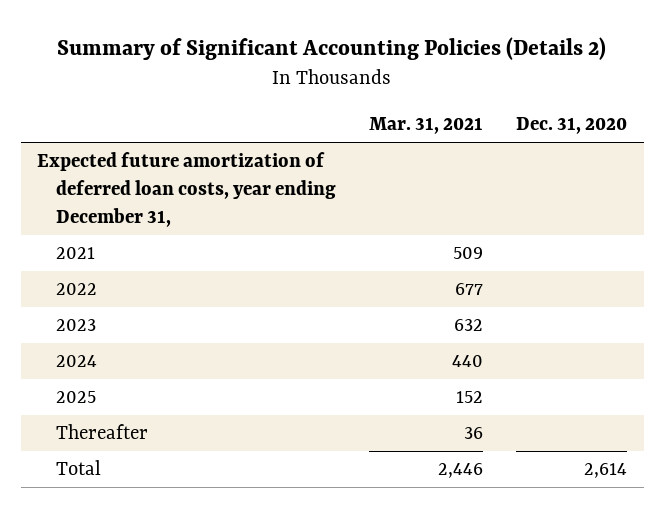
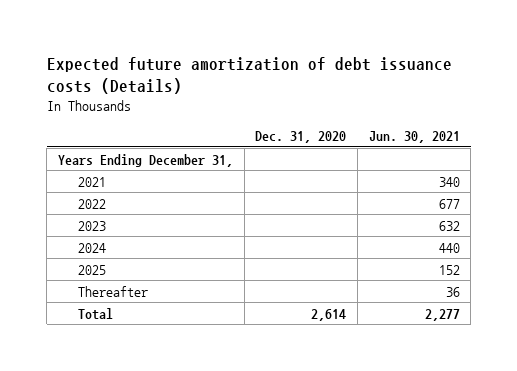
[57,36,607,60] Summary of Significant Accounting Policies (Details 2) -> [46,56,452,94] Expected future amortization of debt issuance costs (Details)
[368,117,483,135] Mar. 31, 2021 -> none
none -> [368,130,460,143] Jun. 30, 2021
[37,152,336,227] Expected future amortization of deferred loan costs, year ending December 31, -> [57,153,233,167] Years Ending December 31,

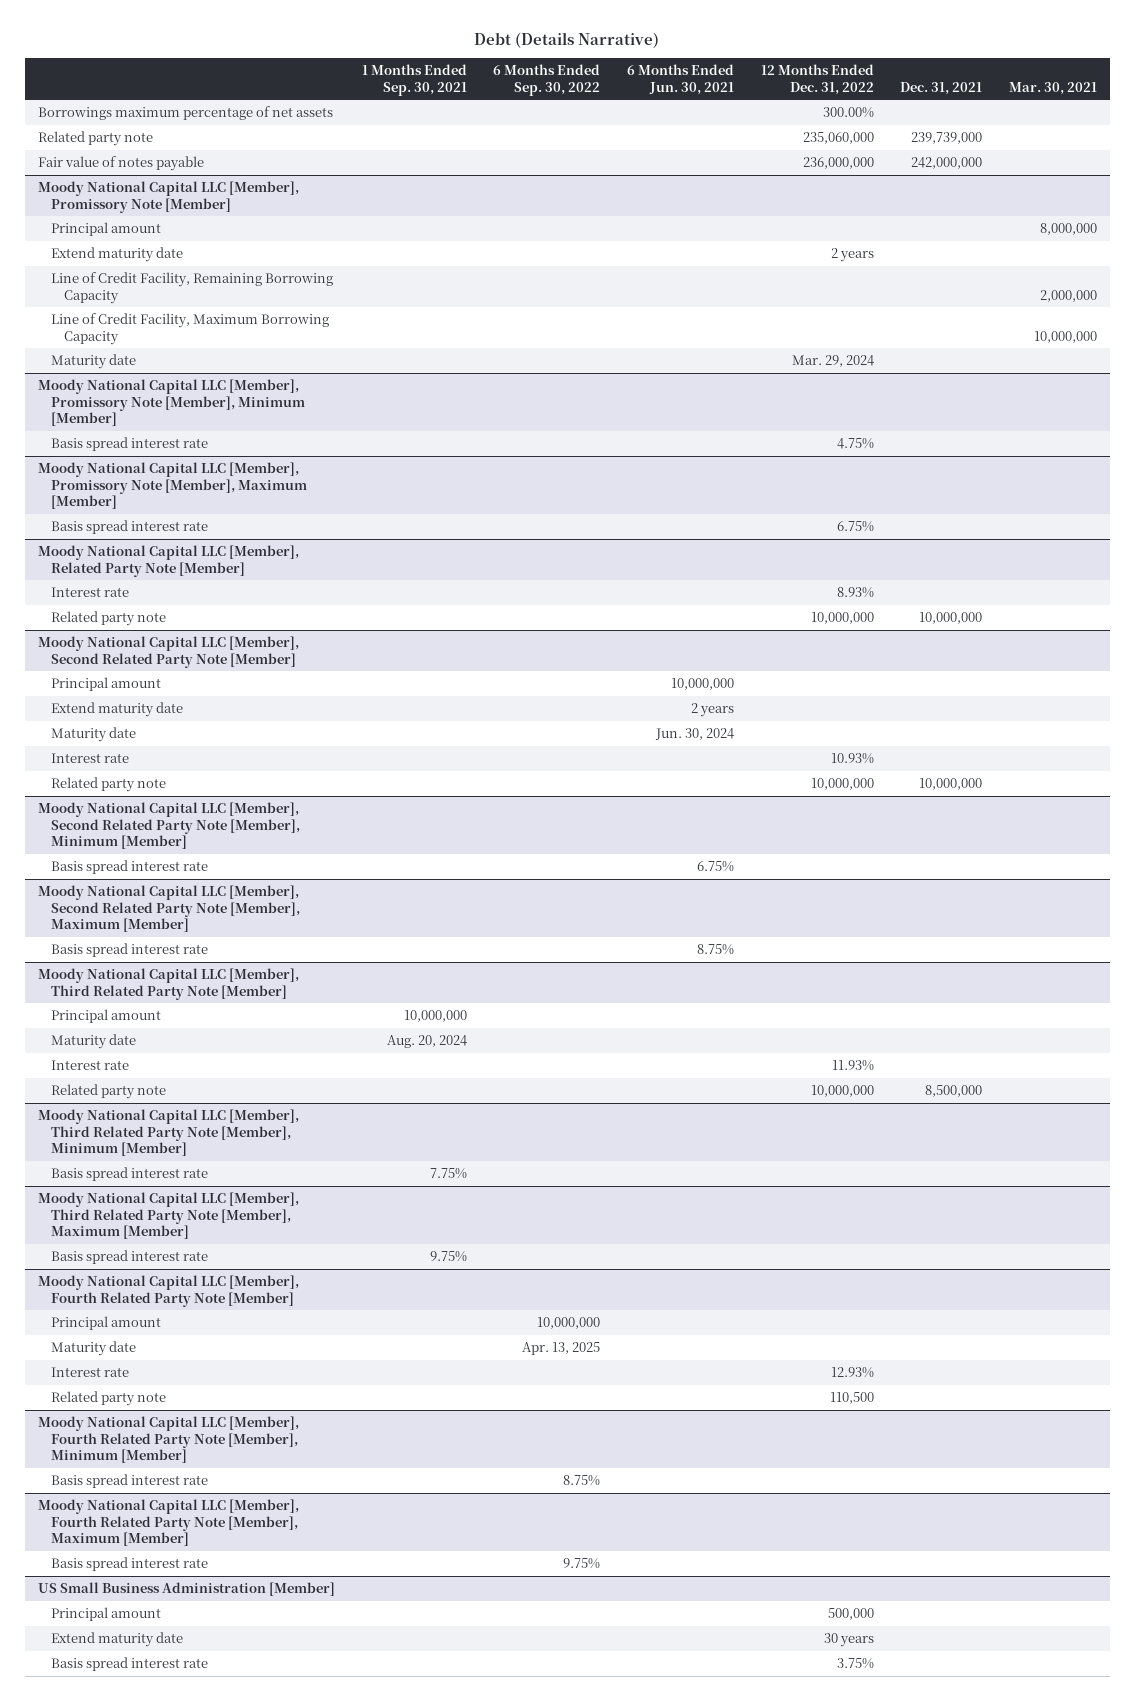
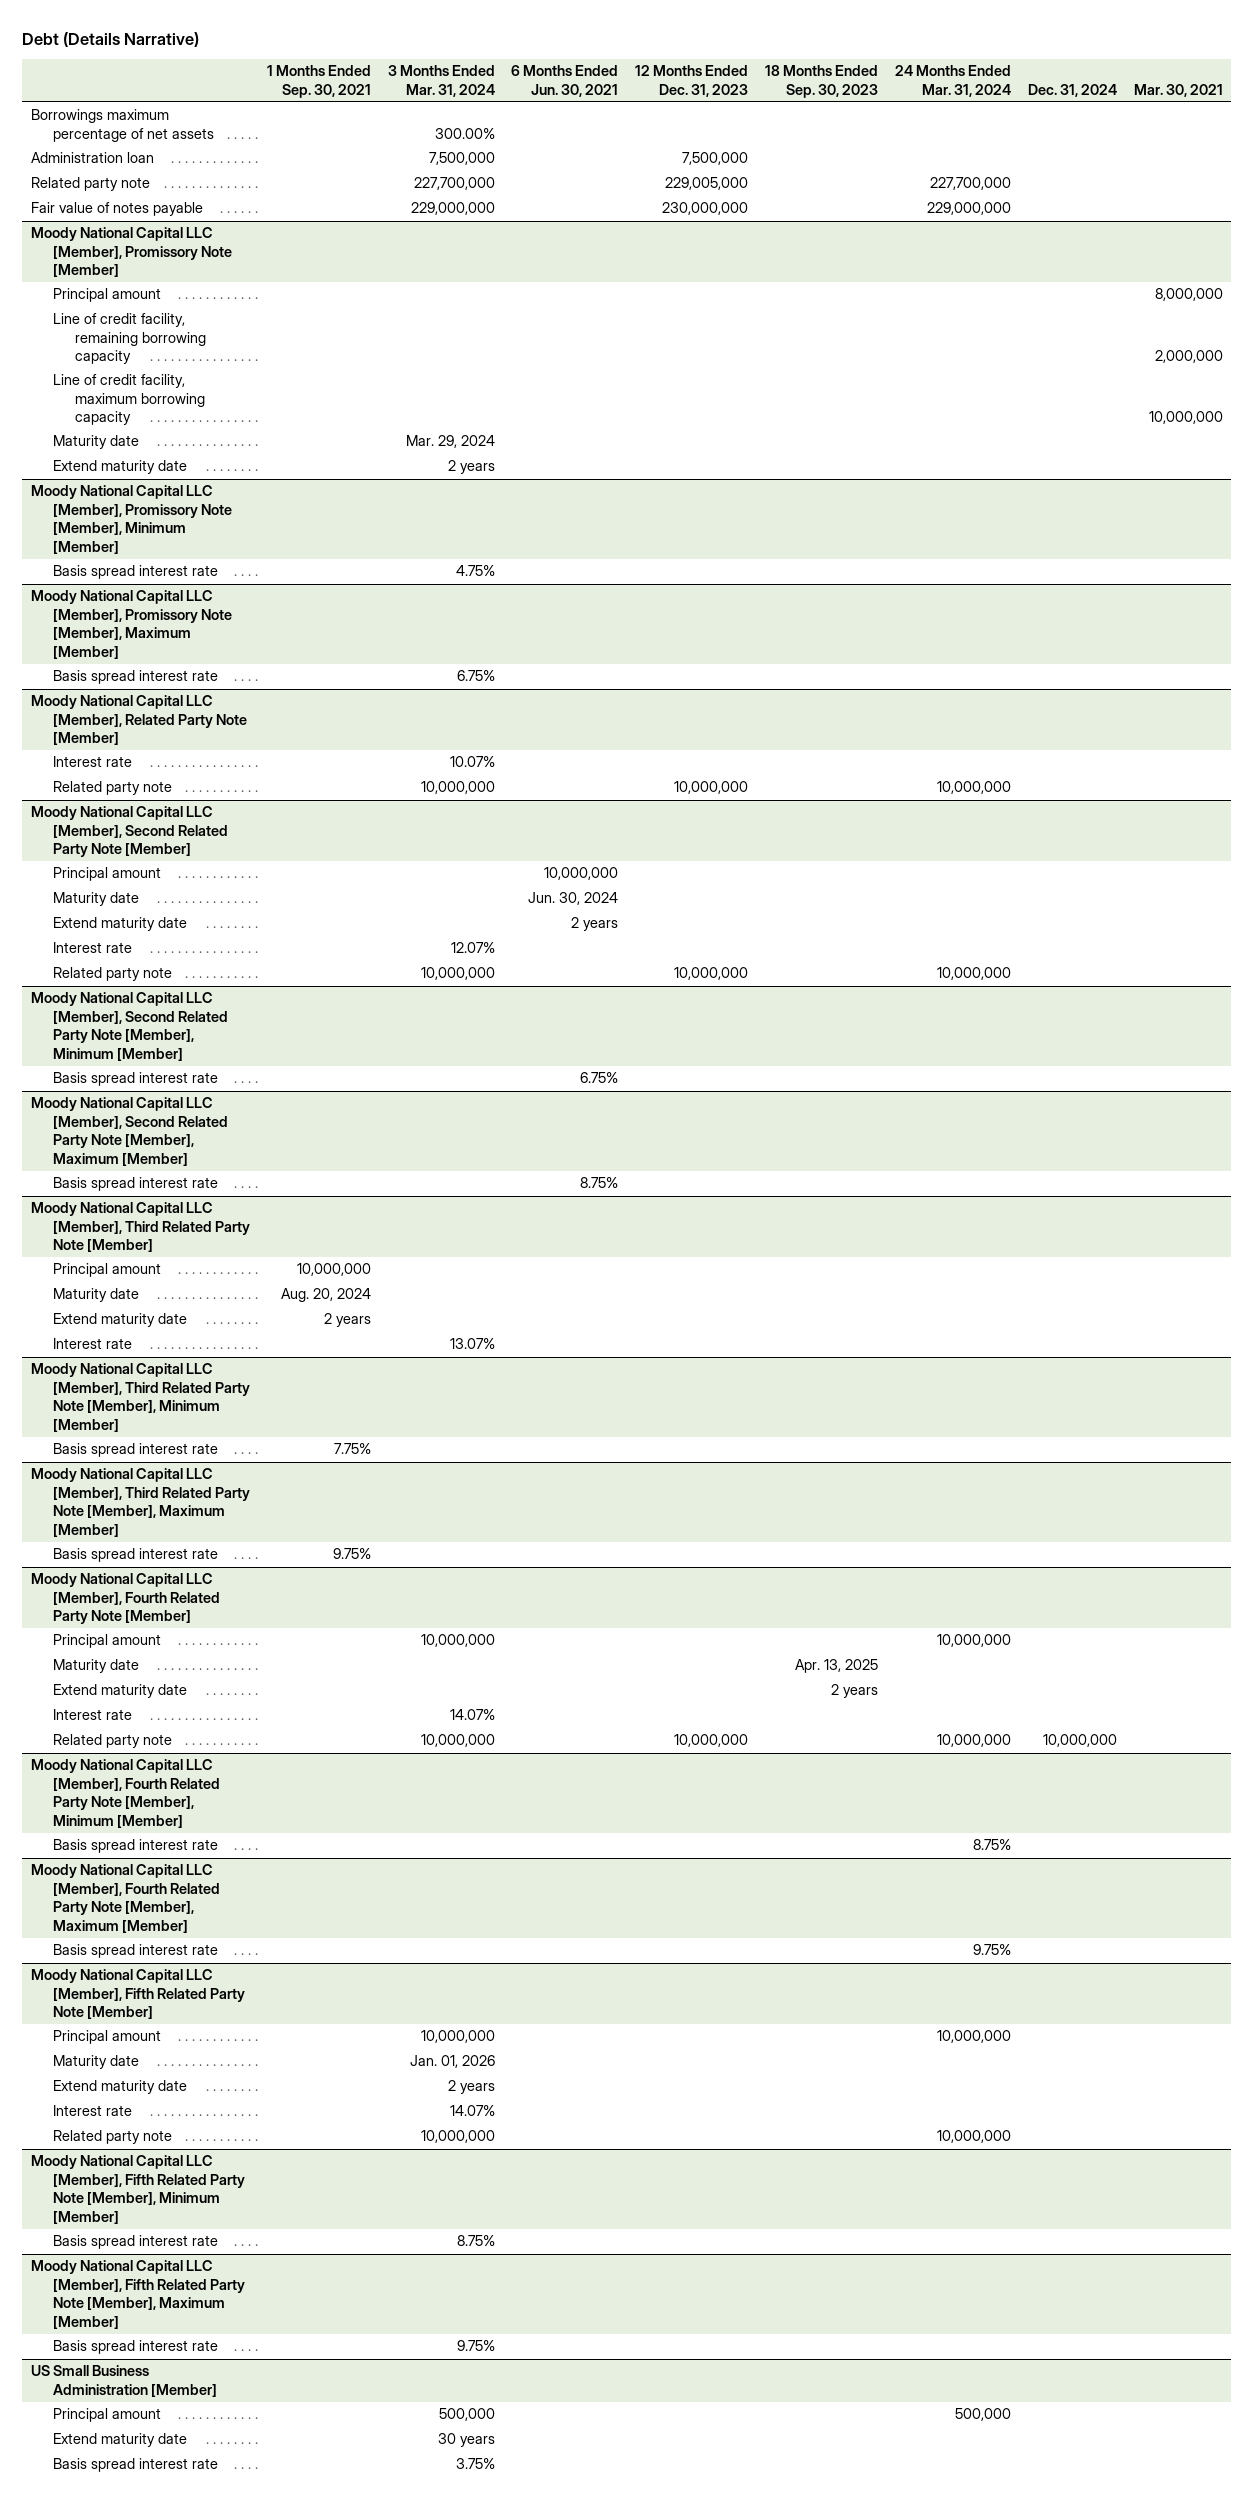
[493,64,601,96] 6 Months Ended Sep. 30, 2022 -> none
[760,64,874,95] 12 Months Ended Dec. 31, 2022 -> none
[900,81,983,95] Dec. 31, 2021 -> none
none -> [387,65,495,97] 3 Months Ended Mar. 31, 2024
none -> [635,65,749,97] 12 Months Ended Dec. 31, 2023
none -> [765,65,879,98] 18 Months Ended Sep. 30, 2023
none -> [894,65,1011,97] 24 Months Ended Mar. 31, 2024
none -> [1027,83,1117,97] Dec. 31, 2024
none -> [30,152,154,164] Administration loan
[51,272,334,304] Line of Credit Facility, Remaining Borrowing Capacity -> [52,313,206,365] Line of credit facility, remaining borrowing capacity
[51,313,330,345] Line of Credit Facility, Maximum Borrowing Capacity -> [52,374,205,426] Line of credit facility, maximum borrowing capacity
[51,247,184,263] Extend maturity date -> [52,460,187,475] Extend maturity date
[51,702,184,718] Extend maturity date -> [52,917,187,932] Extend maturity date
none -> [52,1313,187,1328] Extend maturity date
[51,1084,167,1100] Related party note -> none
none -> [52,1684,187,1699] Extend maturity date
none -> [30,1969,245,2020] Moody National Capital LLC [Member], Fifth Related Party Note [Member]
none -> [52,2030,161,2045] Principal amount
none -> [52,2055,139,2070] Maturity date
none -> [52,2080,187,2095] Extend maturity date
none -> [52,2105,132,2117] Interest rate
none -> [52,2130,172,2145] Related party note
none -> [30,2155,245,2224] Moody National Capital LLC [Member], Fifth Related Party Note [Member], Minimum [Member]
none -> [52,2235,218,2250] Basis spread interest rate
none -> [30,2260,245,2329] Moody National Capital LLC [Member], Fifth Related Party Note [Member], Maximum [Member]
none -> [52,2340,218,2355] Basis spread interest rate

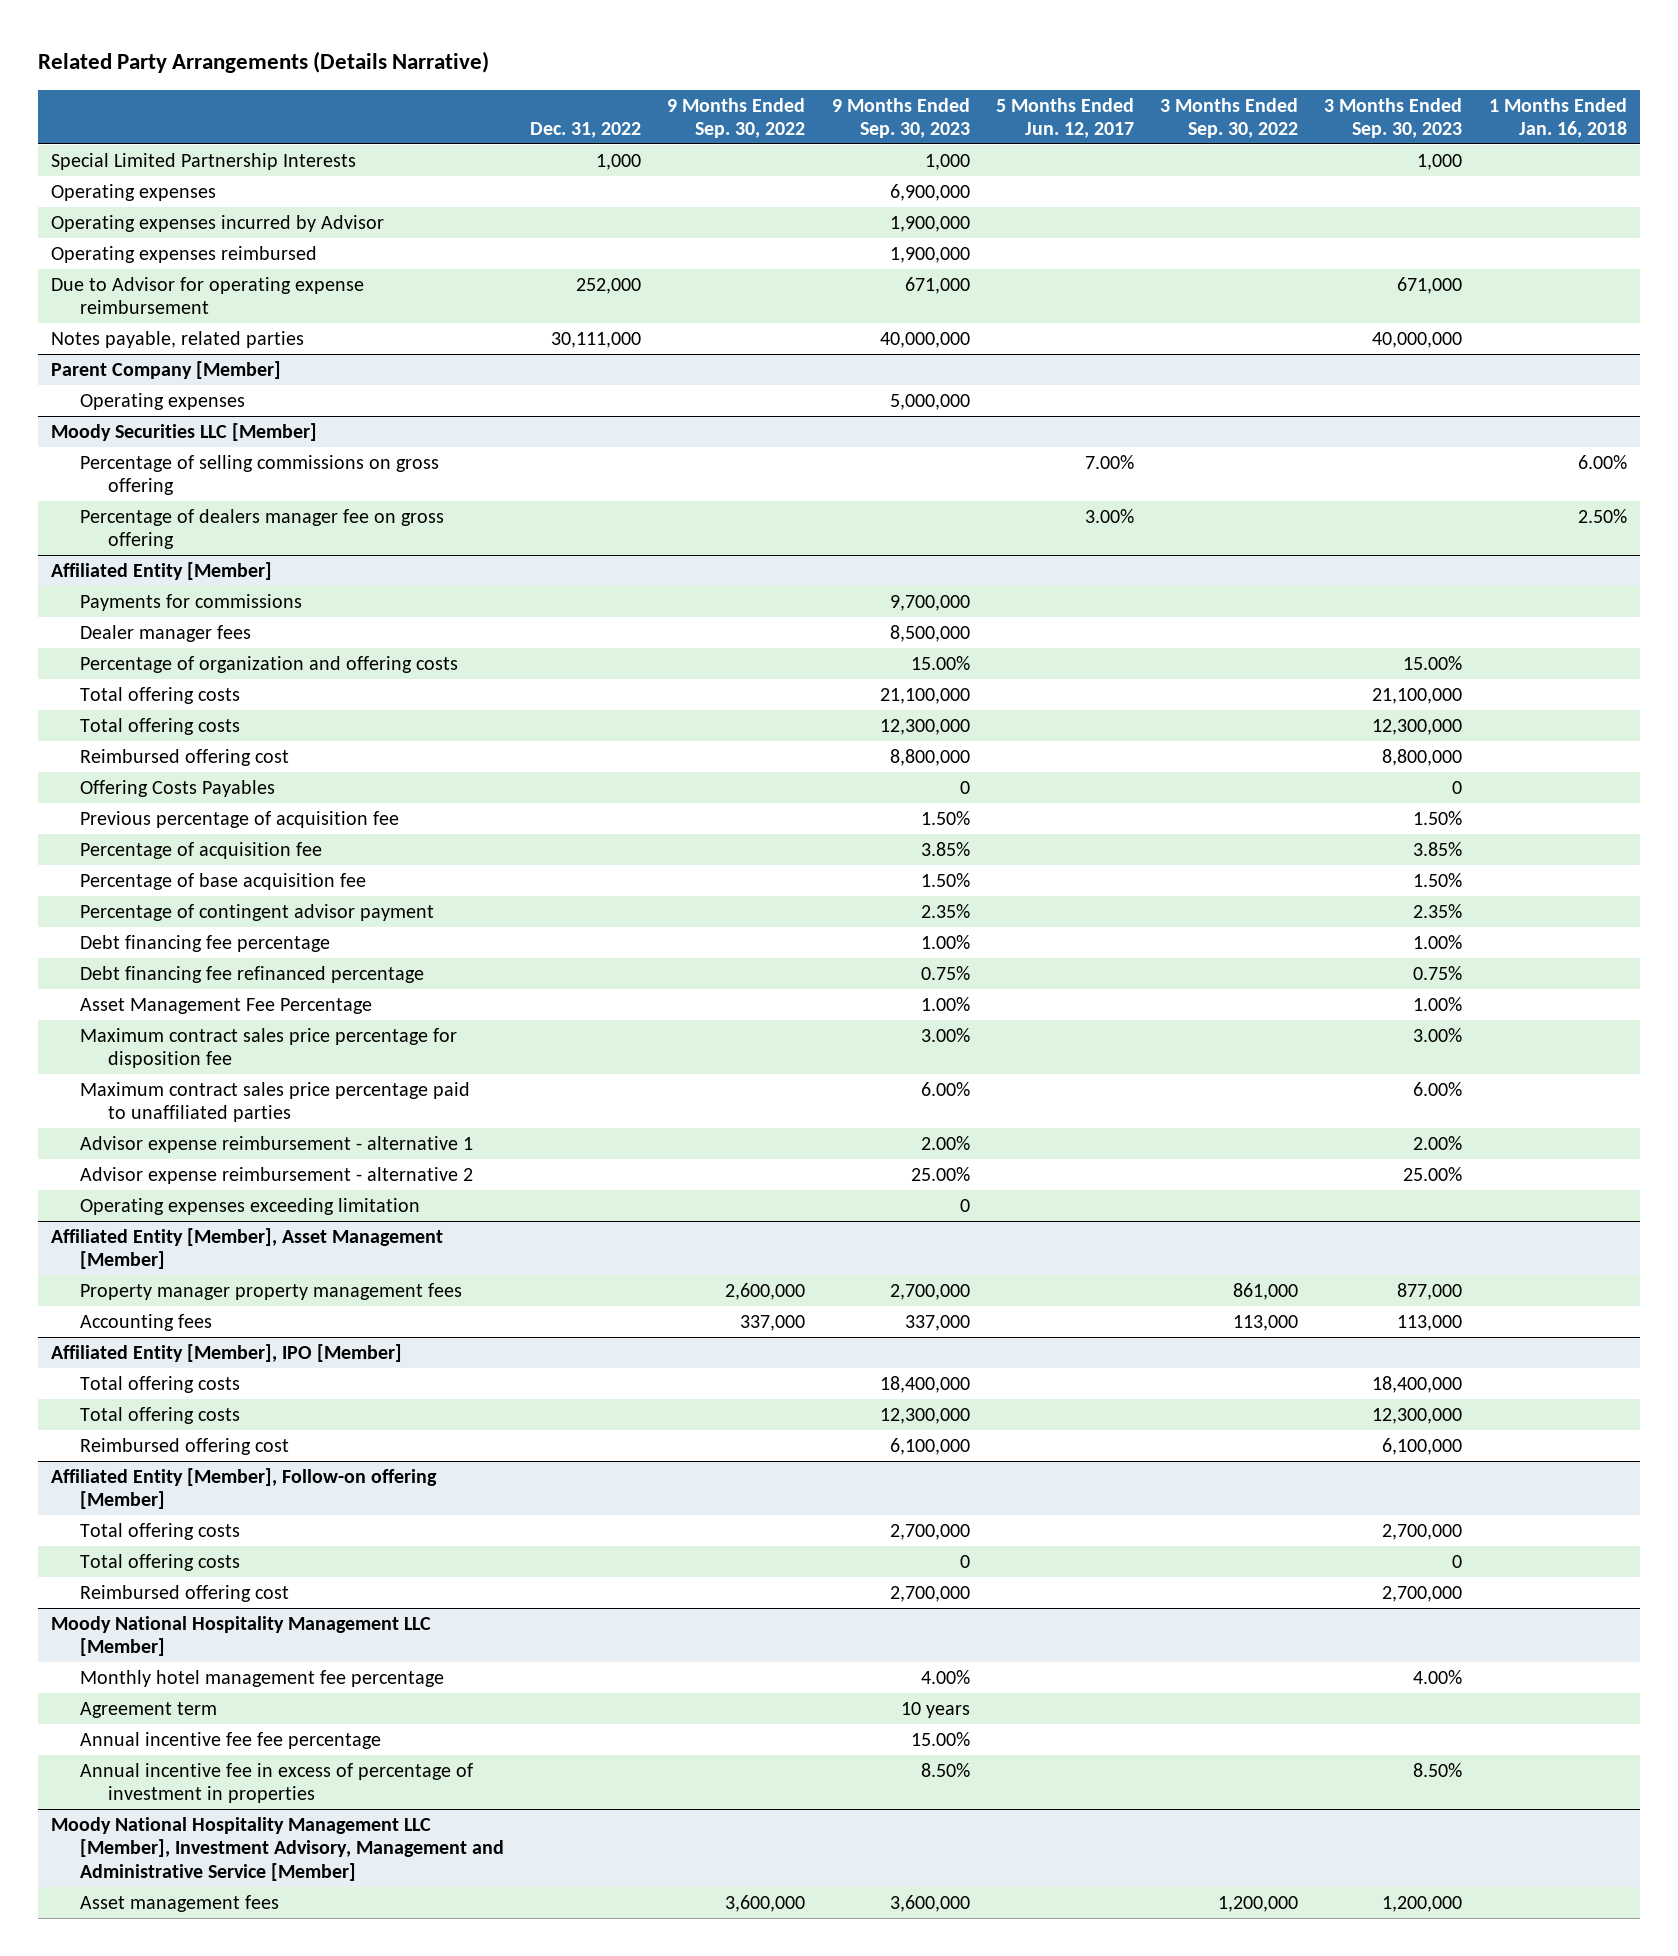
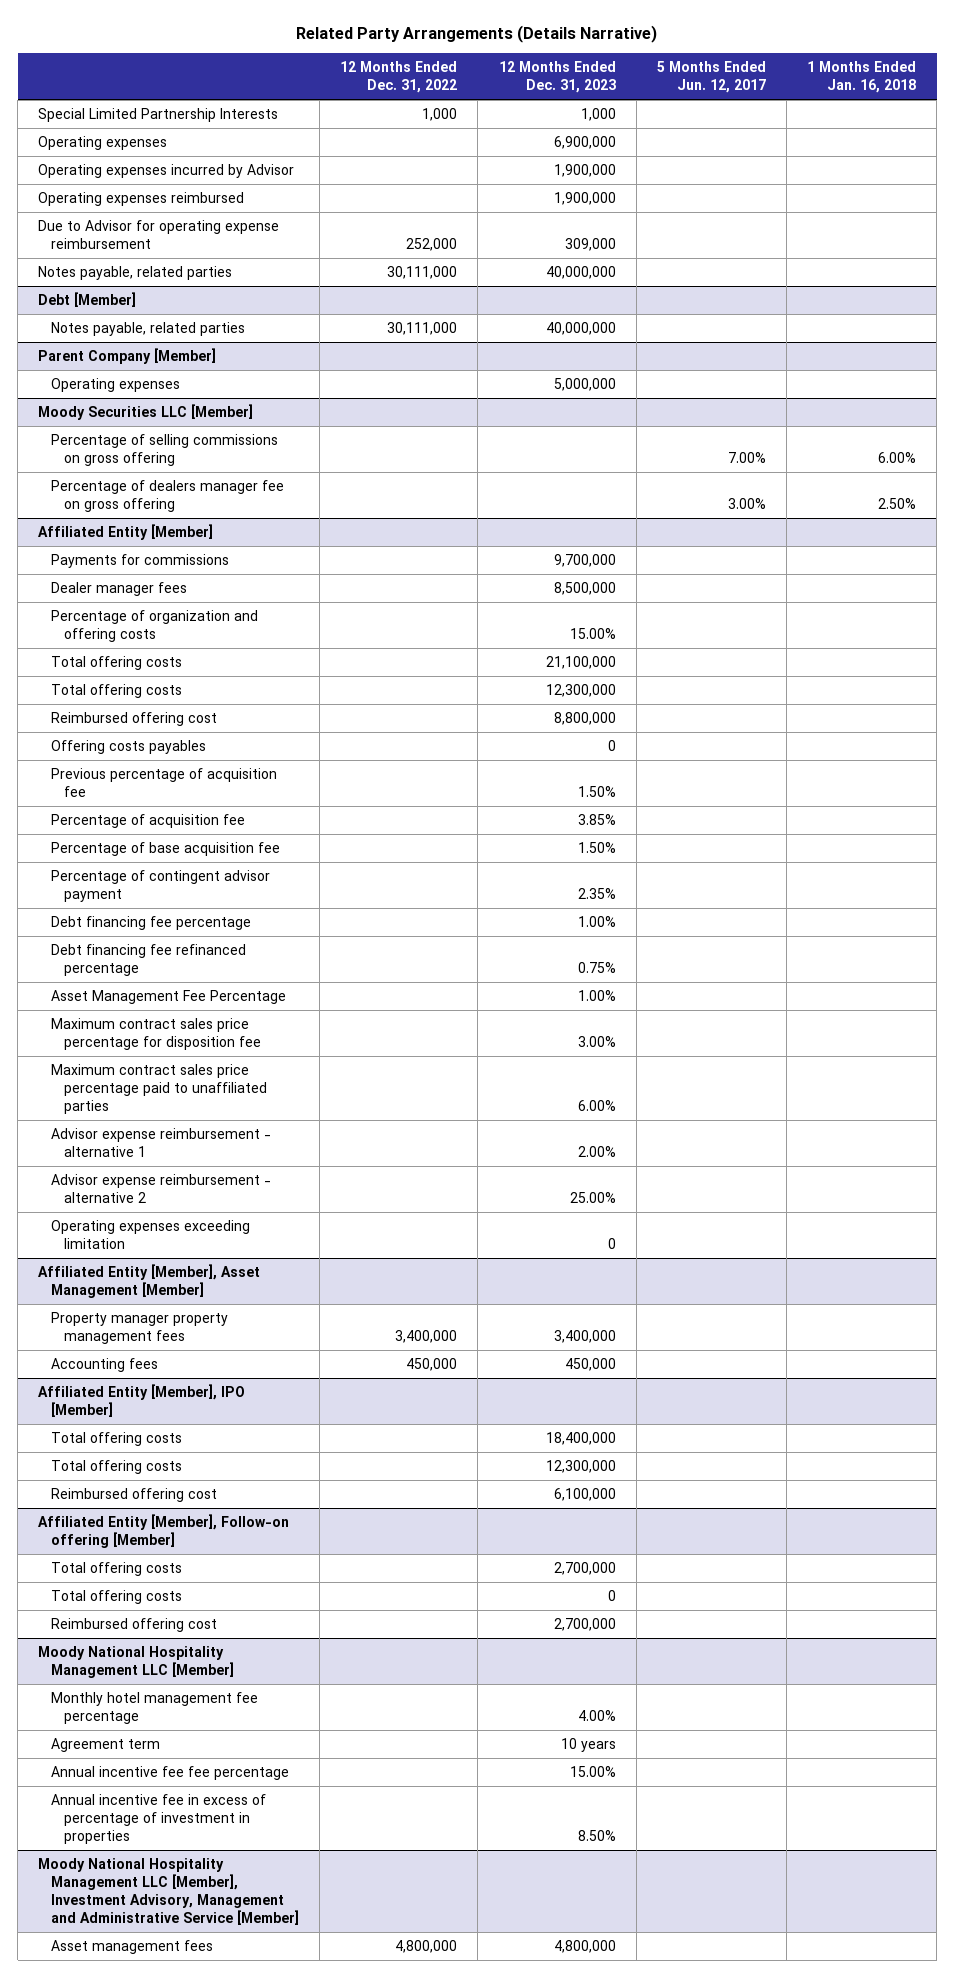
[529,122,641,139] Dec. 31, 2022 -> none
[667,97,806,139] 9 Months Ended Sep. 30, 2022 -> none
[831,97,970,139] 9 Months Ended Sep. 30, 2023 -> none
[1160,97,1299,139] 3 Months Ended Sep. 30, 2022 -> none
[1324,97,1463,139] 3 Months Ended Sep. 30, 2023 -> none
none -> [340,61,458,94] 12 Months Ended Dec. 31, 2022
none -> [498,61,616,94] 12 Months Ended Dec. 31, 2023
none -> [38,291,137,307] Debt [Member]
none -> [51,321,246,336] Notes payable, related parties
[79,780,275,798] Offering Costs Payables -> [51,739,207,754] Offering costs payables

